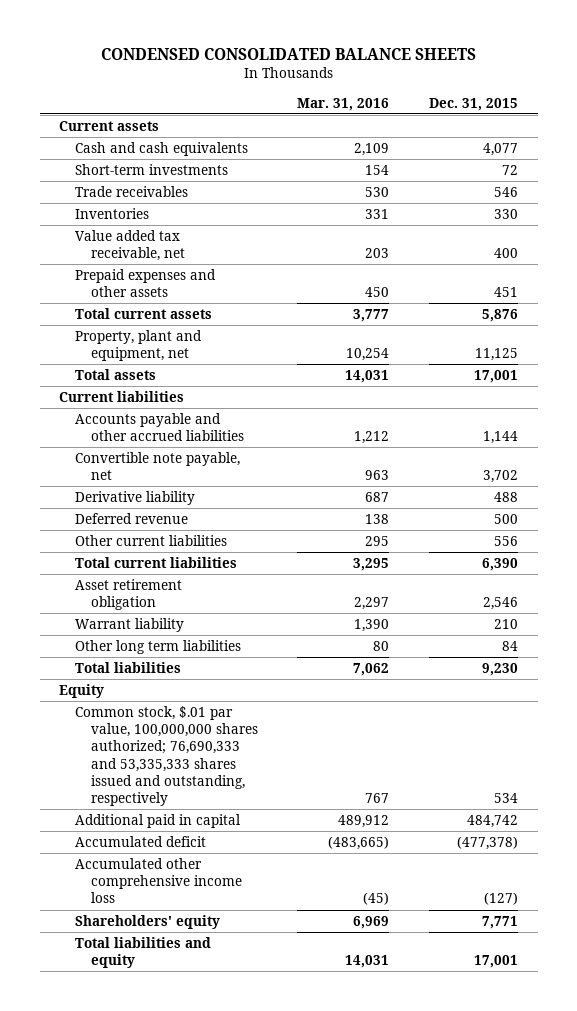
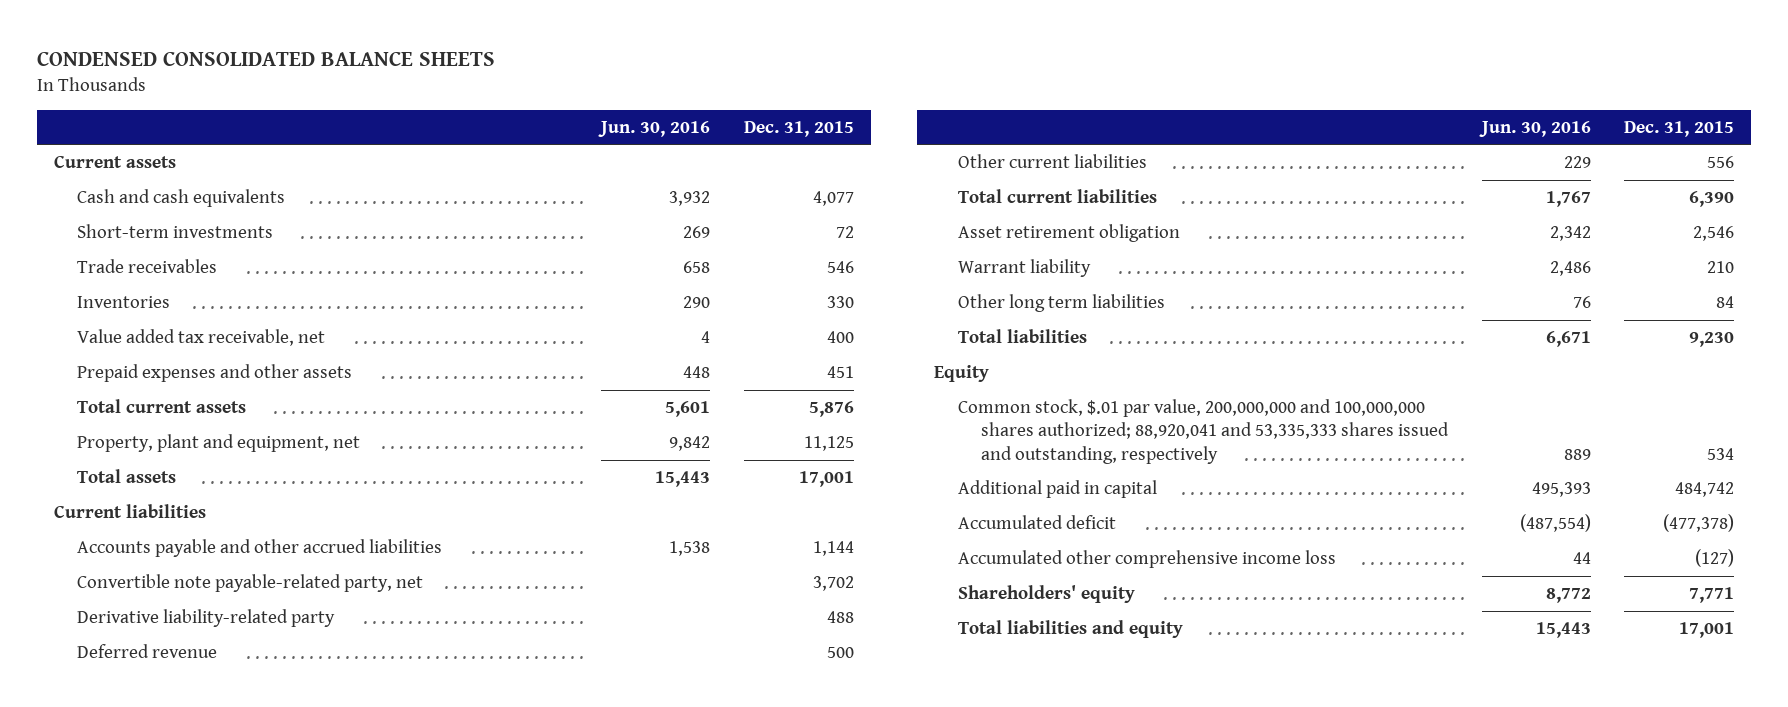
[297,97,390,111] Mar. 31, 2016 -> none
none -> [598,120,711,137] Jun. 30, 2016
[75,451,241,481] Convertible note payable, net -> [77,574,424,593] Convertible note payable-related party, net
[75,490,196,505] Derivative liability -> [77,609,336,628] Derivative liability-related party
[75,705,259,807] Common stock, $.01 par value, 100,000,000 shares authorized; 76,690,333 and 53,335,333 shares issued and outstanding, respectively -> [957,399,1449,464] Common stock, $.01 par value, 200,000,000 and 100,000,000 shares authorized; 88,920,041 and 53,335,333 shares issued and outstanding, respectively

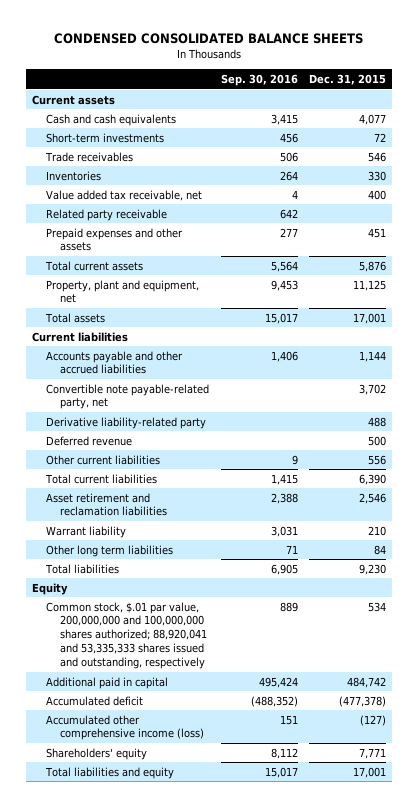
[598,120,711,137] Jun. 30, 2016 -> none
none -> [220,73,298,86] Sep. 30, 2016
none -> [45,208,167,221] Related party receivable
[957,224,1180,243] Asset retirement obligation -> [45,492,167,517] Asset retirement and reclamation liabilities
[957,550,1336,569] Accumulated other comprehensive income loss -> [45,714,204,741] Accumulated other comprehensive income (loss)

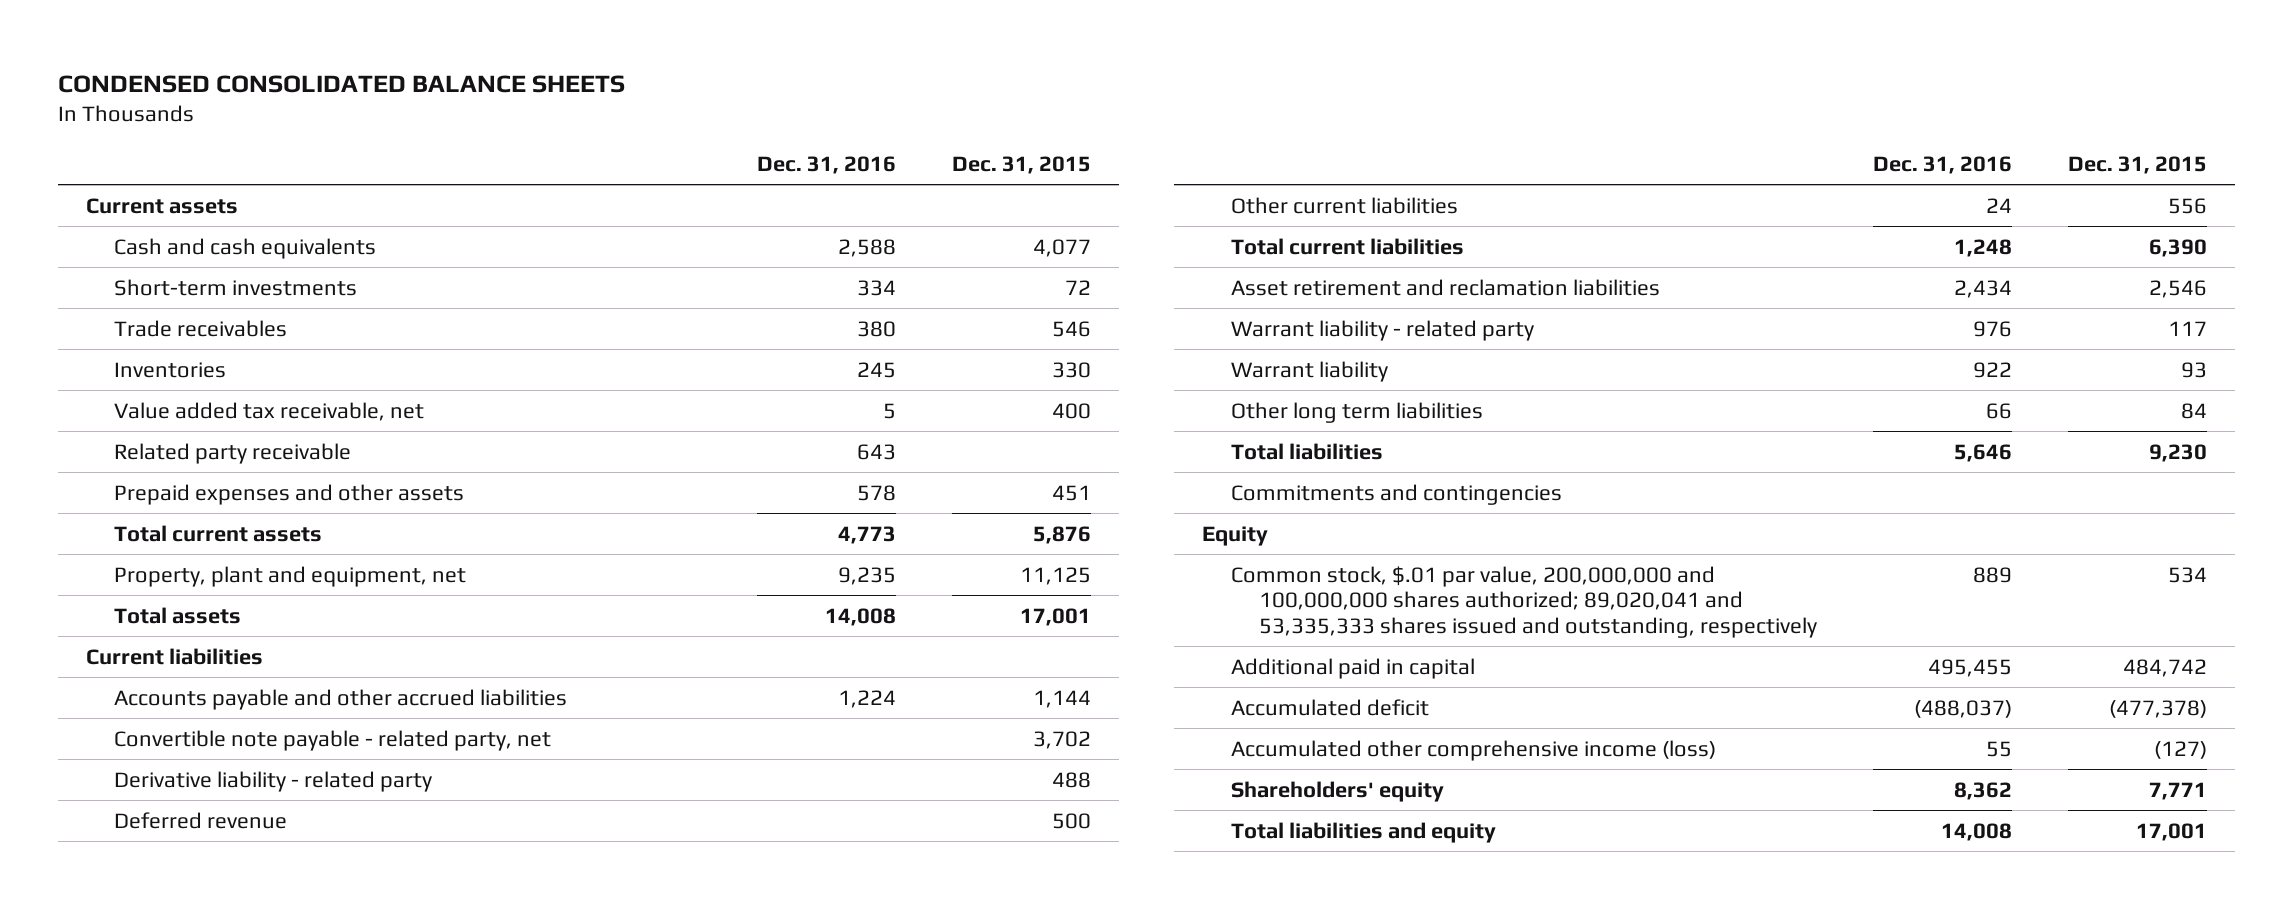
[220,73,298,86] Sep. 30, 2016 -> none
none -> [757,155,897,174] Dec. 31, 2016
[45,383,209,410] Convertible note payable-related party, net -> [114,729,552,751] Convertible note payable - related party, net
[45,416,206,429] Derivative liability-related party -> [114,770,433,792] Derivative liability - related party
none -> [1230,319,1534,341] Warrant liability - related party
[368,525,387,536] 210 -> [2181,361,2208,378] 93
none -> [1230,483,1562,505] Commitments and contingencies
[45,601,207,669] Common stock, $.01 par value, 200,000,000 and 100,000,000 shares authorized; 88,920,041 and 53,335,333 shares issued and outstanding, respectively -> [1230,565,1818,638] Common stock, $.01 par value, 200,000,000 and 100,000,000 shares authorized; 89,020,041 and 53,335,333 shares issued and outstanding, respectively

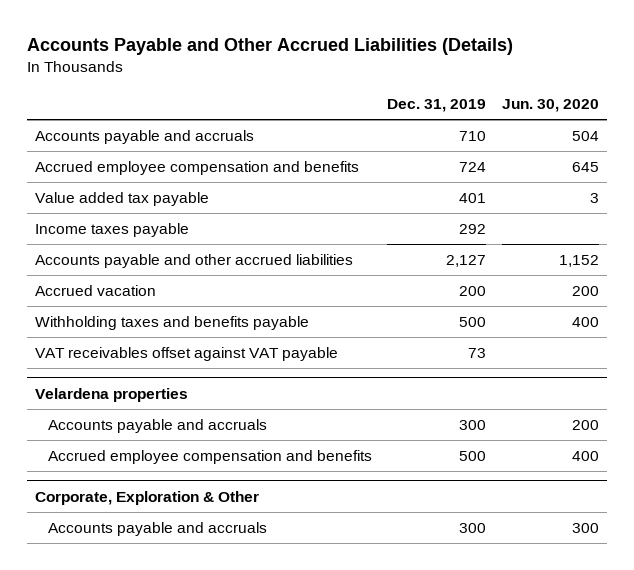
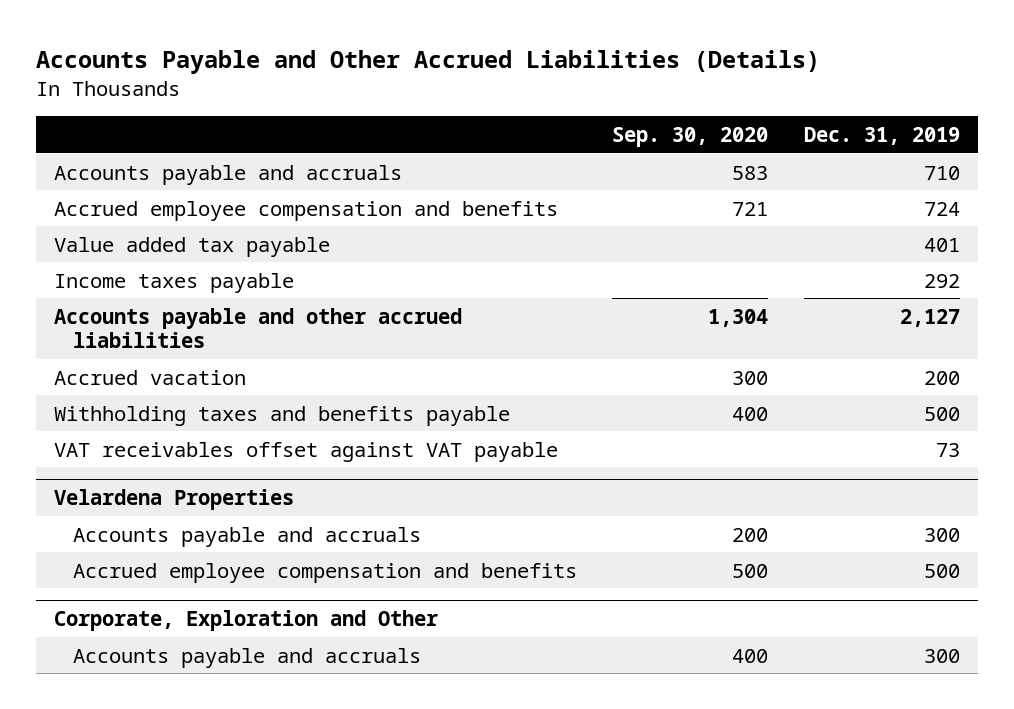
[502,98,600,112] Jun. 30, 2020 -> none
none -> [612,126,769,147] Sep. 30, 2020
[34,387,188,402] Velardena properties -> [53,488,294,510] Velardena Properties
[34,490,259,505] Corporate, Exploration & Other -> [53,609,438,631] Corporate, Exploration and Other

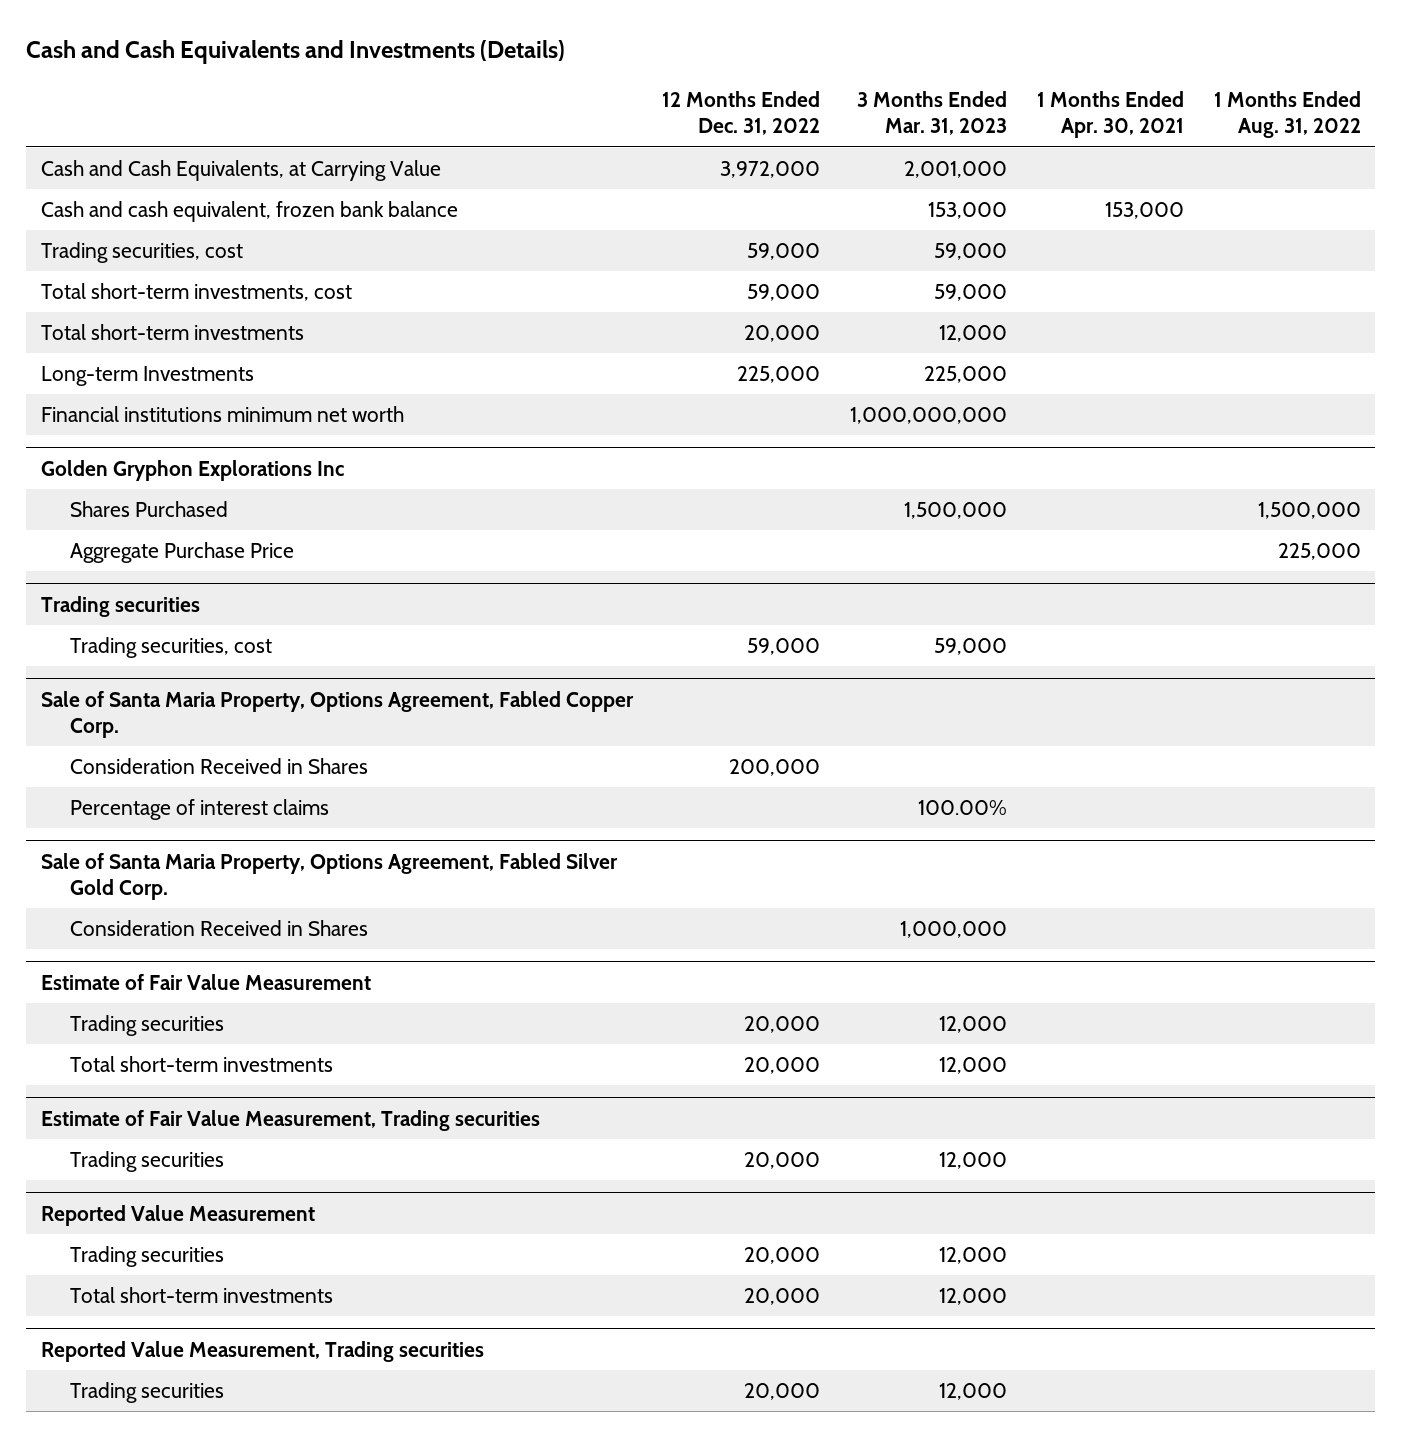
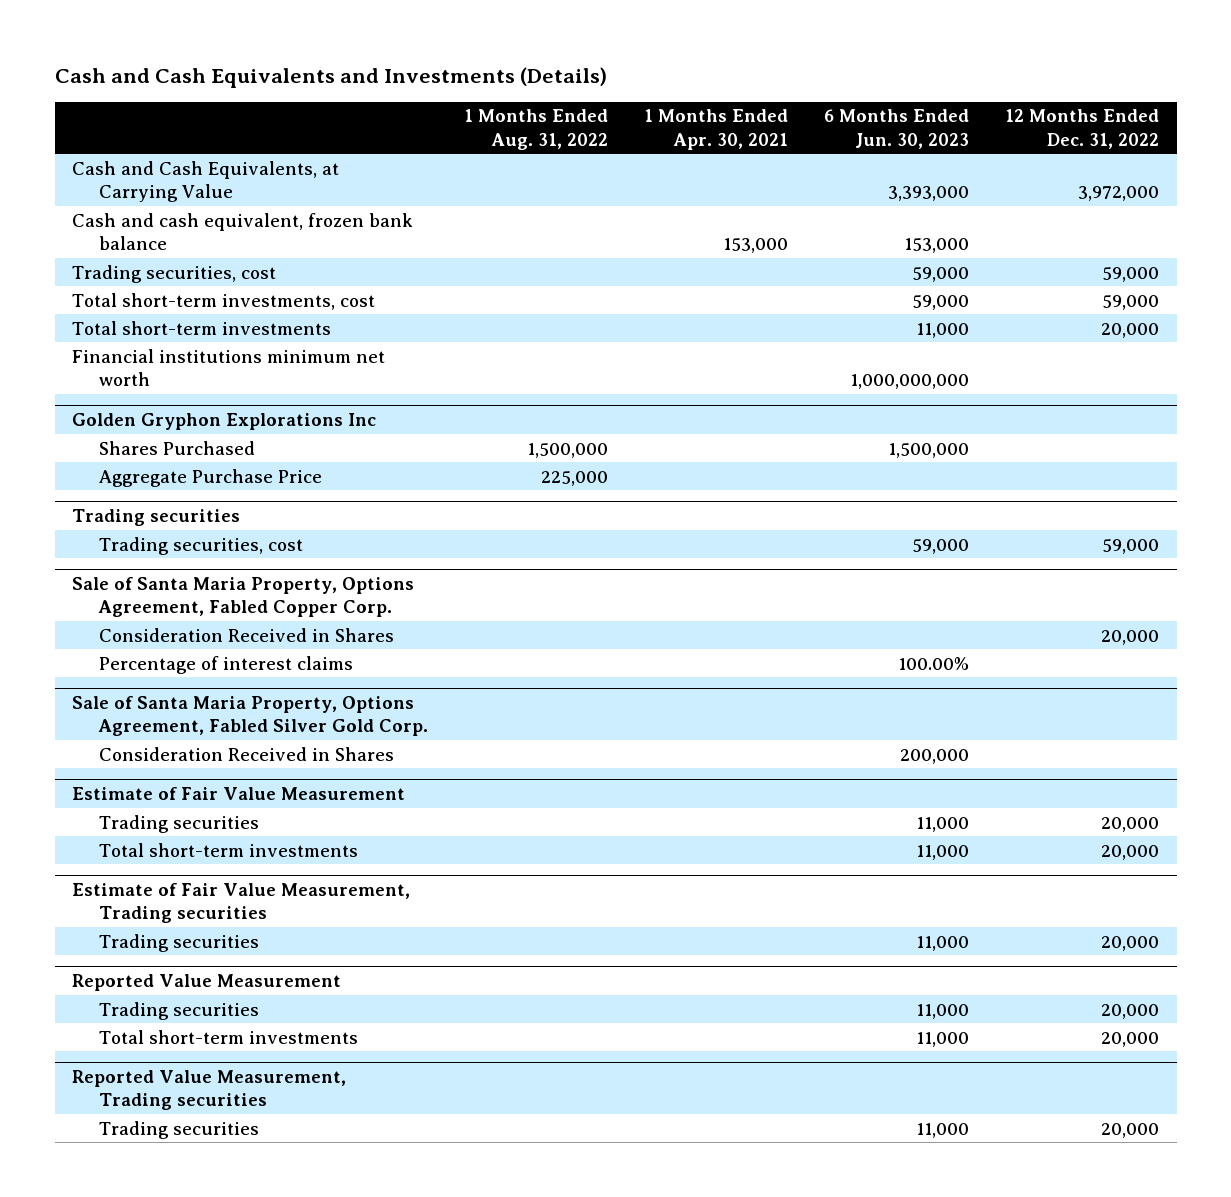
[857,91,1008,136] 3 Months Ended Mar. 31, 2023 -> none
none -> [823,109,969,149] 6 Months Ended Jun. 30, 2023
[40,365,254,386] Long-term Investments -> none
[729,758,821,776] 200,000 -> [1100,629,1159,645] 20,000

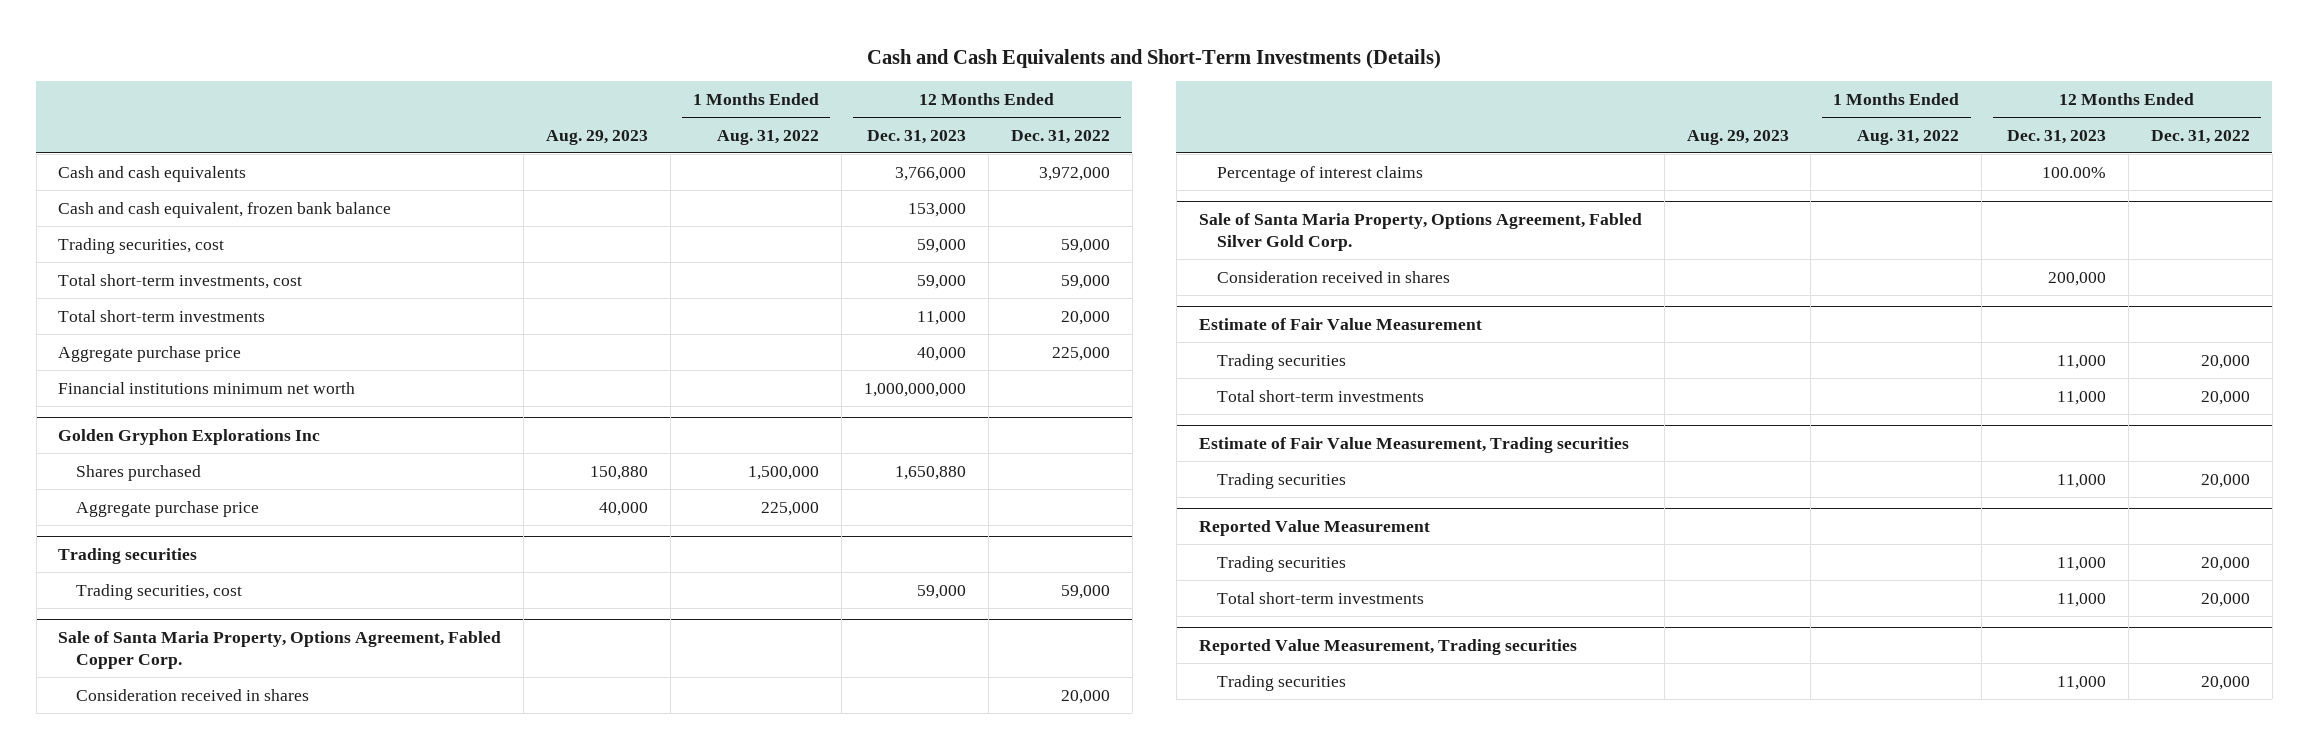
[54,67,607,89] Cash and Cash Equivalents and Investments (Details) -> [867,48,1442,69] Cash and Cash Equivalents and Short-Term Investments (Details)
[643,109,788,150] 1 Months Ended Apr. 30, 2021 -> none
[823,109,969,149] 6 Months Ended Jun. 30, 2023 -> none
none -> [546,129,649,145] Aug. 29, 2023
none -> [866,129,966,144] Dec. 31, 2023
[72,160,340,202] Cash and Cash Equivalents, at Carrying Value -> [58,165,247,182] Cash and cash equivalents
none -> [58,345,242,362] Aggregate purchase price
[99,440,256,455] Shares Purchased -> [76,464,202,481] Shares purchased
[99,468,323,487] Aggregate Purchase Price -> [76,500,260,517] Aggregate purchase price
[99,627,395,642] Consideration Received in Shares -> [76,688,310,701] Consideration received in shares
[99,746,395,761] Consideration Received in Shares -> [1216,270,1450,283] Consideration received in shares

